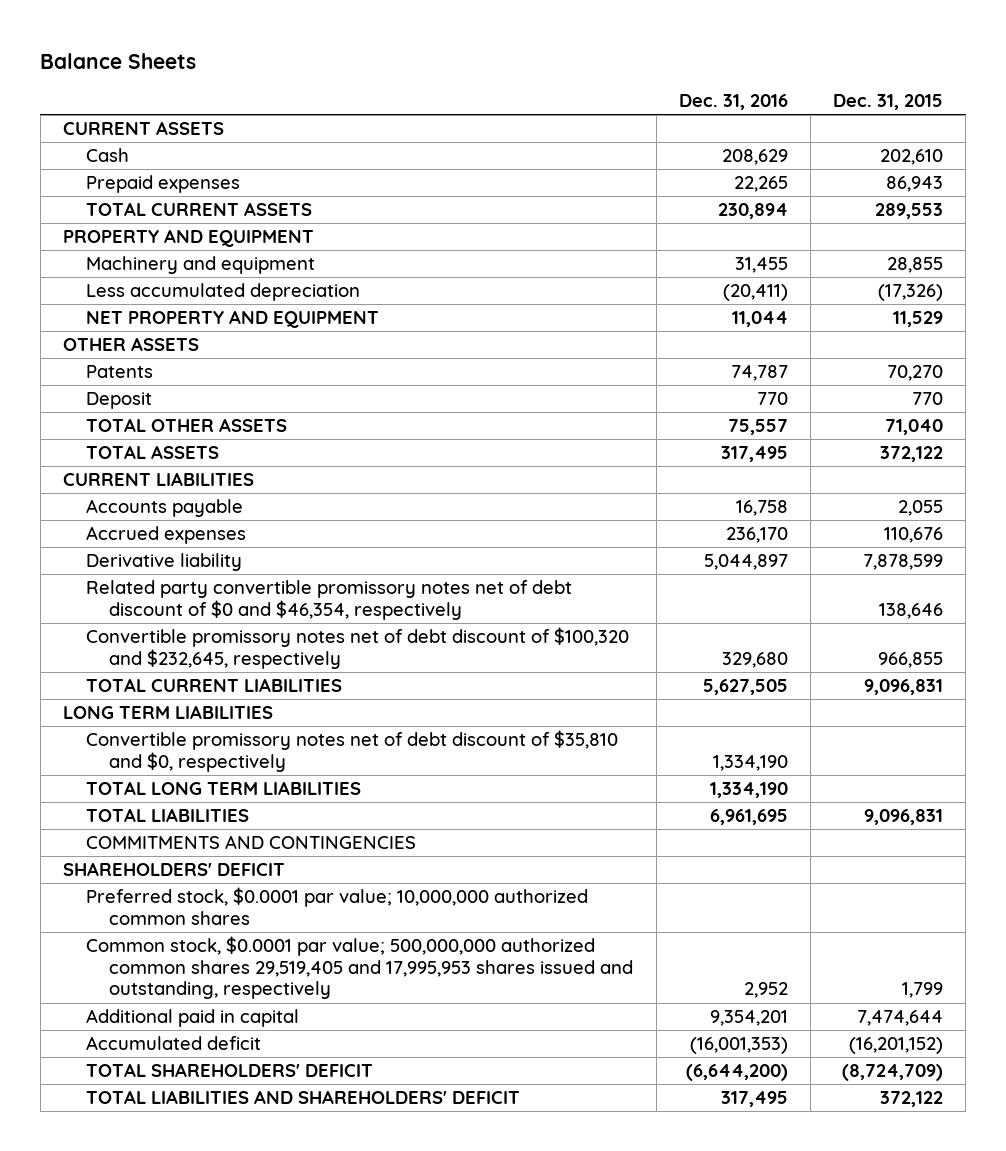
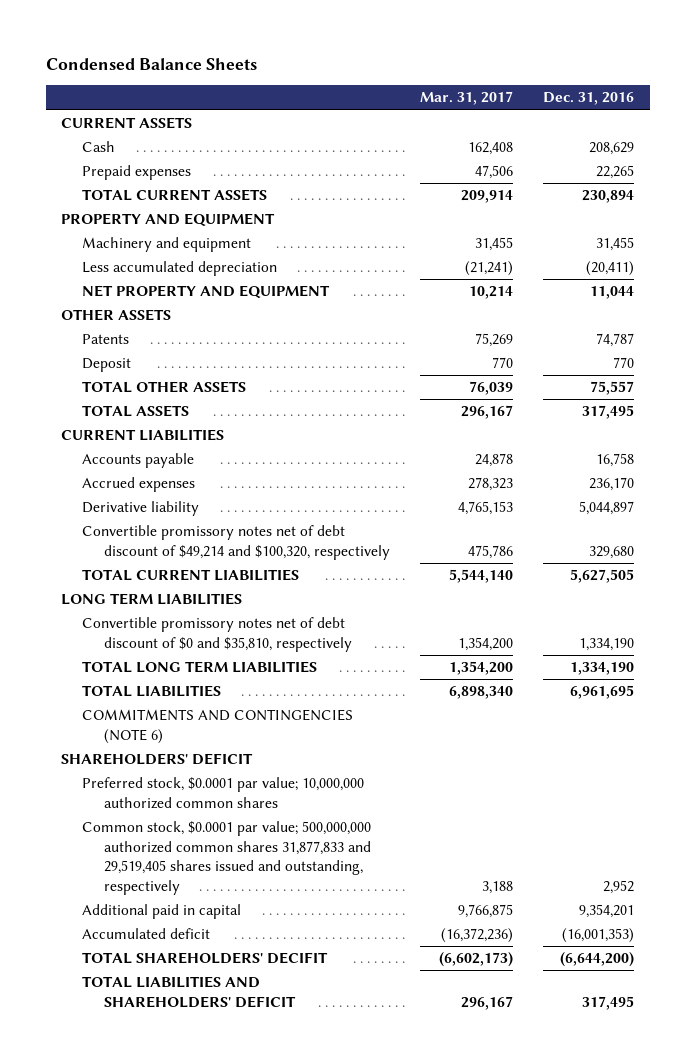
[40,52,197,69] Balance Sheets -> [46,57,258,70] Condensed Balance Sheets
[833,94,944,111] Dec. 31, 2015 -> none
none -> [419,91,513,106] Mar. 31, 2017
[86,580,573,620] Related party convertible promissory notes net of debt discount of $0 and $46,354, respectively -> none
[86,627,630,669] Convertible promissory notes net of debt discount of $100,320 and $232,645, respectively -> [82,525,390,560] Convertible promissory notes net of debt discount of $49,214 and $100,320, respectively
[86,730,619,772] Convertible promissory notes net of debt discount of $35,810 and $0, respectively -> [82,617,352,652] Convertible promissory notes net of debt discount of $0 and $35,810, respectively
[86,835,417,850] COMMITMENTS AND CONTINGENCIES -> [82,709,354,744] COMMITMENTS AND CONTINGENCIES (NOTE 6)
[86,936,634,1000] Common stock, $0.0001 par value; 500,000,000 authorized common shares 29,519,405 and 17,995,953 shares issued and outstanding, respectively -> [82,821,372,896] Common stock, $0.0001 par value; 500,000,000 authorized common shares 31,877,833 and 29,519,405 shares issued and outstanding, respectively
[86,1063,374,1078] TOTAL SHAREHOLDERS' DEFICIT -> [82,952,329,965] TOTAL SHAREHOLDERS' DECIFIT

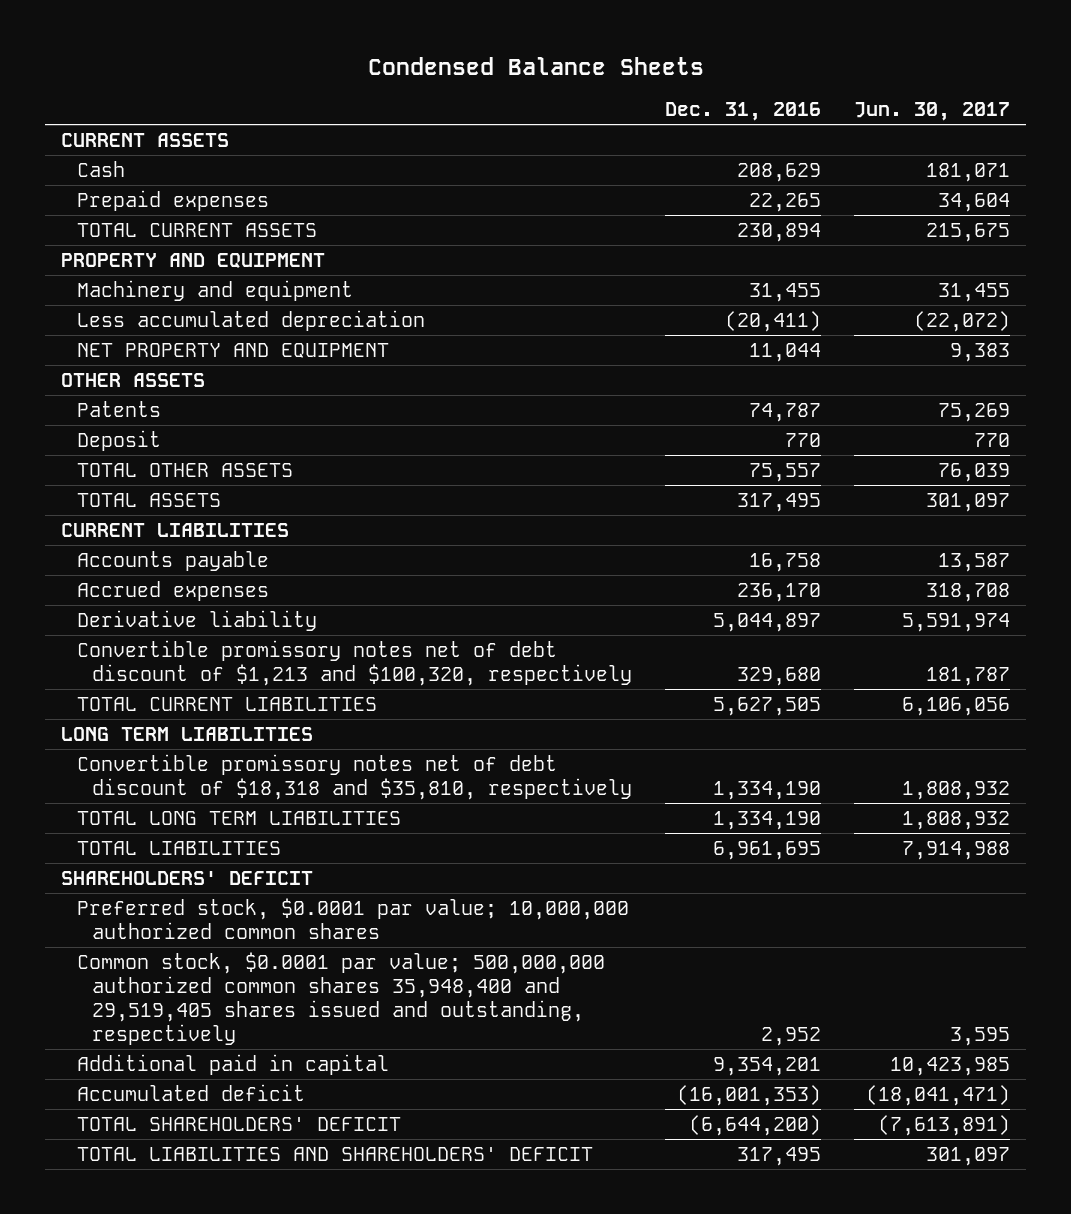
[419,91,513,106] Mar. 31, 2017 -> none
none -> [853,102,1010,122] Jun. 30, 2017
[82,525,390,560] Convertible promissory notes net of debt discount of $49,214 and $100,320, respectively -> [76,639,632,686] Convertible promissory notes net of debt discount of $1,213 and $100,320, respectively
[82,617,352,652] Convertible promissory notes net of debt discount of $0 and $35,810, respectively -> [76,753,632,800] Convertible promissory notes net of debt discount of $18,318 and $35,810, respectively
[82,709,354,744] COMMITMENTS AND CONTINGENCIES (NOTE 6) -> none
[82,821,372,896] Common stock, $0.0001 par value; 500,000,000 authorized common shares 31,877,833 and 29,519,405 shares issued and outstanding, respectively -> [76,951,605,1046] Common stock, $0.0001 par value; 500,000,000 authorized common shares 35,948,400 and 29,519,405 shares issued and outstanding, respectively
[82,952,329,965] TOTAL SHAREHOLDERS' DECIFIT -> [76,1116,401,1131] TOTAL SHAREHOLDERS' DEFICIT

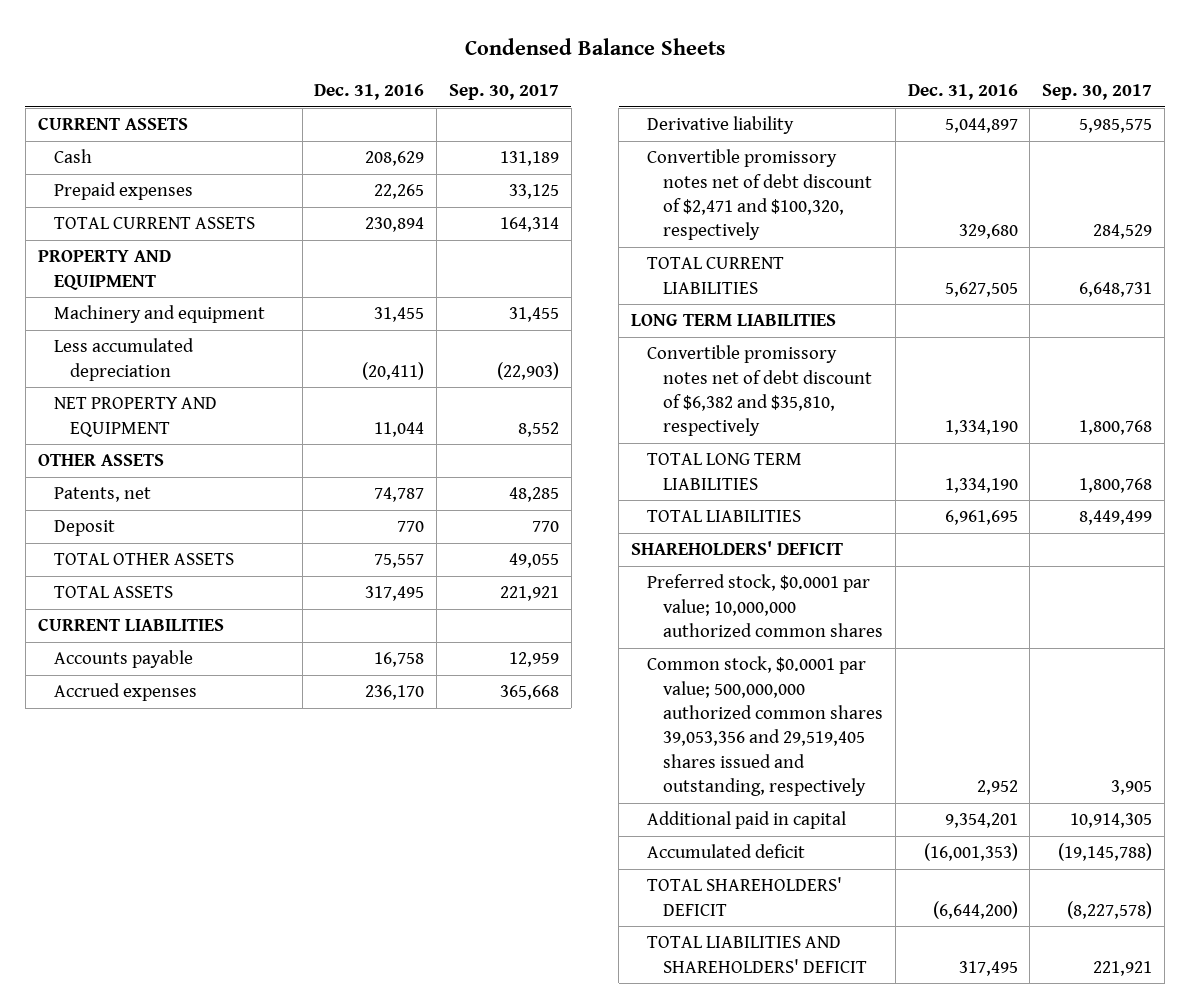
[853,102,1010,122] Jun. 30, 2017 -> none
none -> [449,84,560,101] Sep. 30, 2017
[76,400,161,417] Patents -> [53,487,151,503] Patents, net
[76,639,632,686] Convertible promissory notes net of debt discount of $1,213 and $100,320, respectively -> [647,149,873,241] Convertible promissory notes net of debt discount of $2,471 and $100,320, respectively
[76,753,632,800] Convertible promissory notes net of debt discount of $18,318 and $35,810, respectively -> [647,345,873,437] Convertible promissory notes net of debt discount of $6,382 and $35,810, respectively
[76,951,605,1046] Common stock, $0.0001 par value; 500,000,000 authorized common shares 35,948,400 and 29,519,405 shares issued and outstanding, respectively -> [647,656,884,796] Common stock, $0.0001 par value; 500,000,000 authorized common shares 39,053,356 and 29,519,405 shares issued and outstanding, respectively

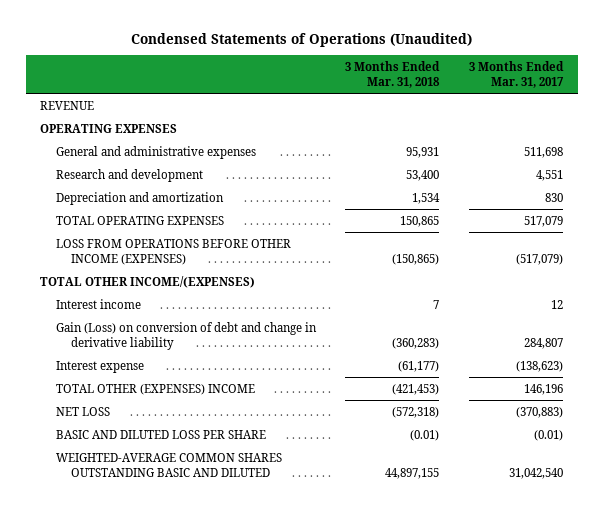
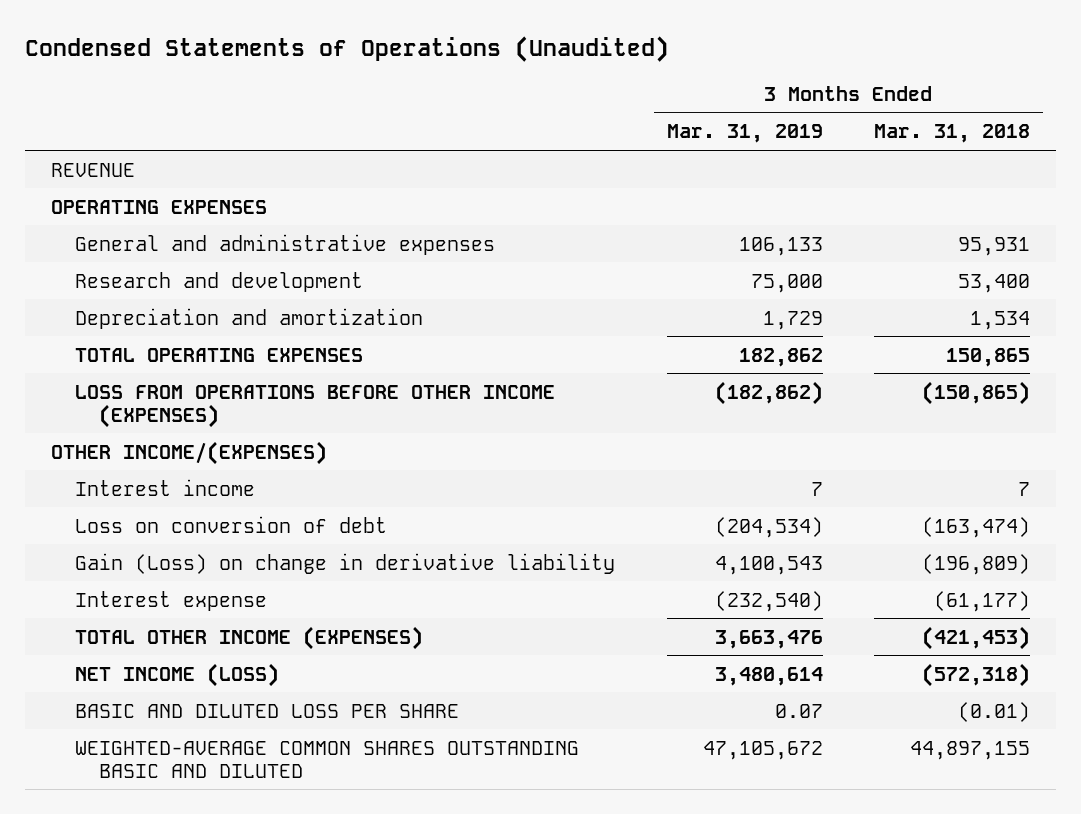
[469,60,565,88] 3 Months Ended Mar. 31, 2017 -> none
none -> [666,124,823,144] Mar. 31, 2019
[40,275,256,288] TOTAL OTHER INCOME/(EXPENSES) -> [51,440,328,465] OTHER INCOME/(EXPENSES)
none -> [75,515,388,533] Loss on conversion of debt
[55,321,317,350] Gain (Loss) on conversion of debt and change in derivative liability -> [75,552,616,574] Gain (Loss) on change in derivative liability
[392,337,440,349] (360,283) -> [921,553,1030,575] (196,809)
[55,383,255,395] TOTAL OTHER (EXPENSES) INCOME -> [75,625,424,650] TOTAL OTHER INCOME (EXPENSES)
[55,406,110,416] NET LOSS -> [75,662,280,687] NET INCOME (LOSS)

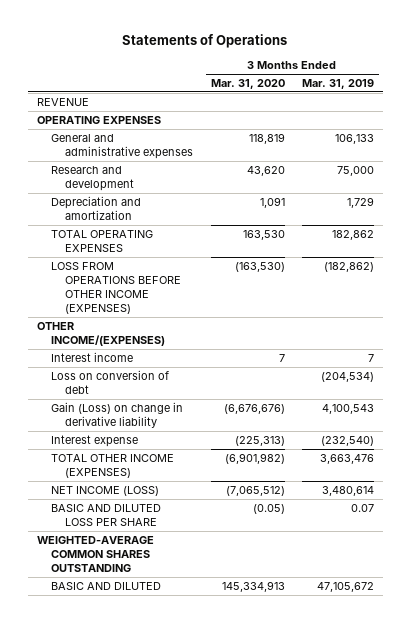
[25,35,670,62] Condensed Statements of Operations (Unaudited) -> [122,34,288,49] Statements of Operations
[873,124,1030,144] Mar. 31, 2018 -> none
none -> [210,78,285,89] Mar. 31, 2020
none -> [36,535,154,573] WEIGHTED-AVERAGE COMMON SHARES OUTSTANDING
[75,740,580,778] WEIGHTED-AVERAGE COMMON SHARES OUTSTANDING BASIC AND DILUTED -> [50,581,161,590] BASIC AND DILUTED

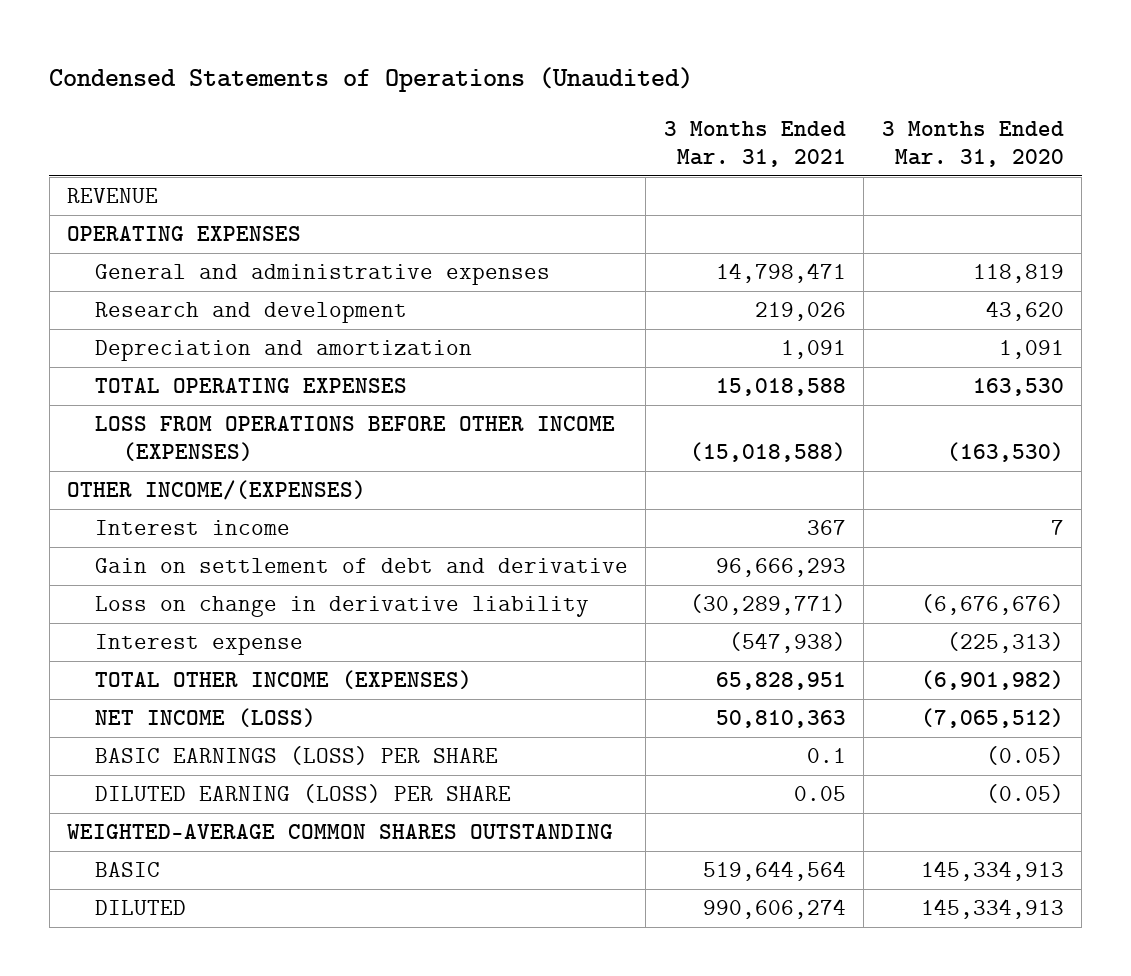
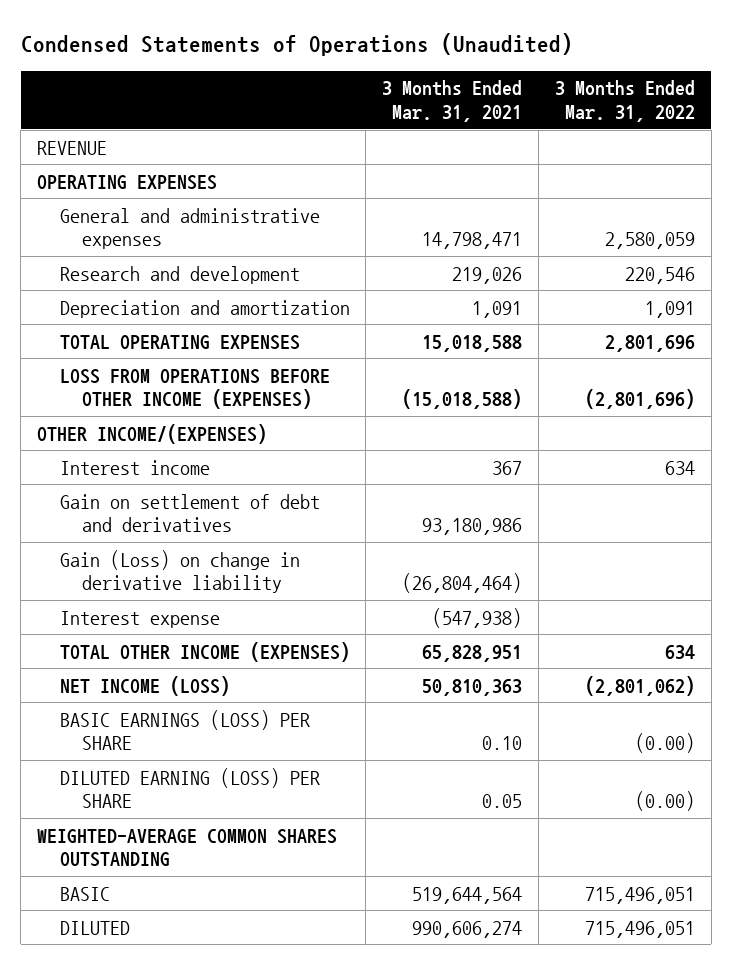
[881,120,1064,167] 3 Months Ended Mar. 31, 2020 -> none
none -> [554,80,695,122] 3 Months Ended Mar. 31, 2022
[95,558,629,574] Gain on settlement of debt and derivative -> [59,493,320,532] Gain on settlement of debt and derivatives
[715,558,846,578] 96,666,293 -> [422,517,523,535] 93,180,986
[95,596,590,618] Loss on change in derivative liability -> [59,549,300,593] Gain (Loss) on change in derivative liability
[689,594,846,616] (30,289,771) -> [402,572,523,593] (26,804,464)
[806,748,846,764] 0.1 -> [482,735,523,750] 0.10

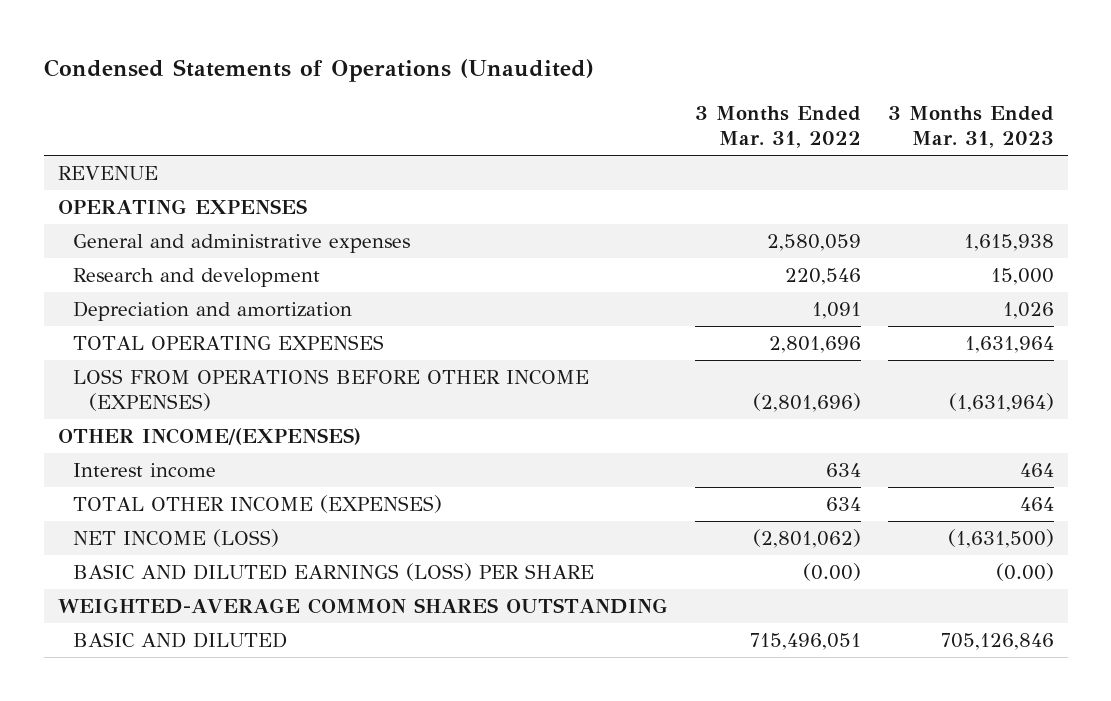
[382,80,523,122] 3 Months Ended Mar. 31, 2021 -> none
none -> [887,106,1054,149] 3 Months Ended Mar. 31, 2023
[59,493,320,532] Gain on settlement of debt and derivatives -> none
[59,549,300,593] Gain (Loss) on change in derivative liability -> none
[59,610,220,628] Interest expense -> none
[59,767,320,808] DILUTED EARNING (LOSS) PER SHARE -> none
[59,709,310,750] BASIC EARNINGS (LOSS) PER SHARE -> [73,562,595,581] BASIC AND DILUTED EARNINGS (LOSS) PER SHARE
[59,920,130,935] DILUTED -> none
[59,886,110,901] BASIC -> [73,631,288,648] BASIC AND DILUTED

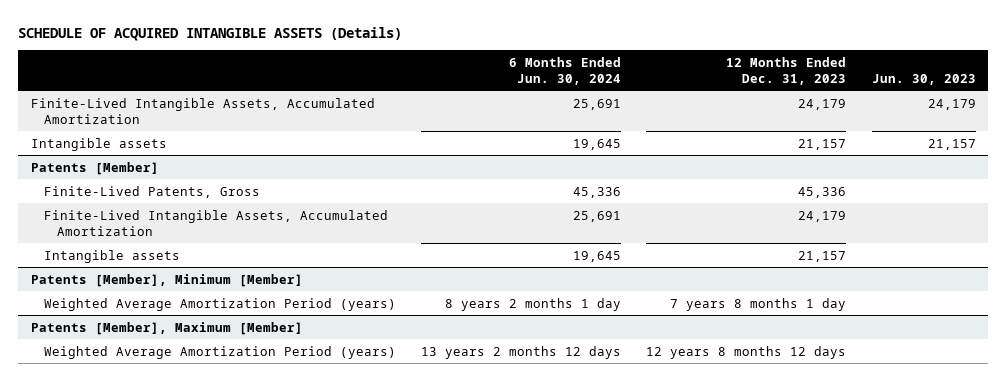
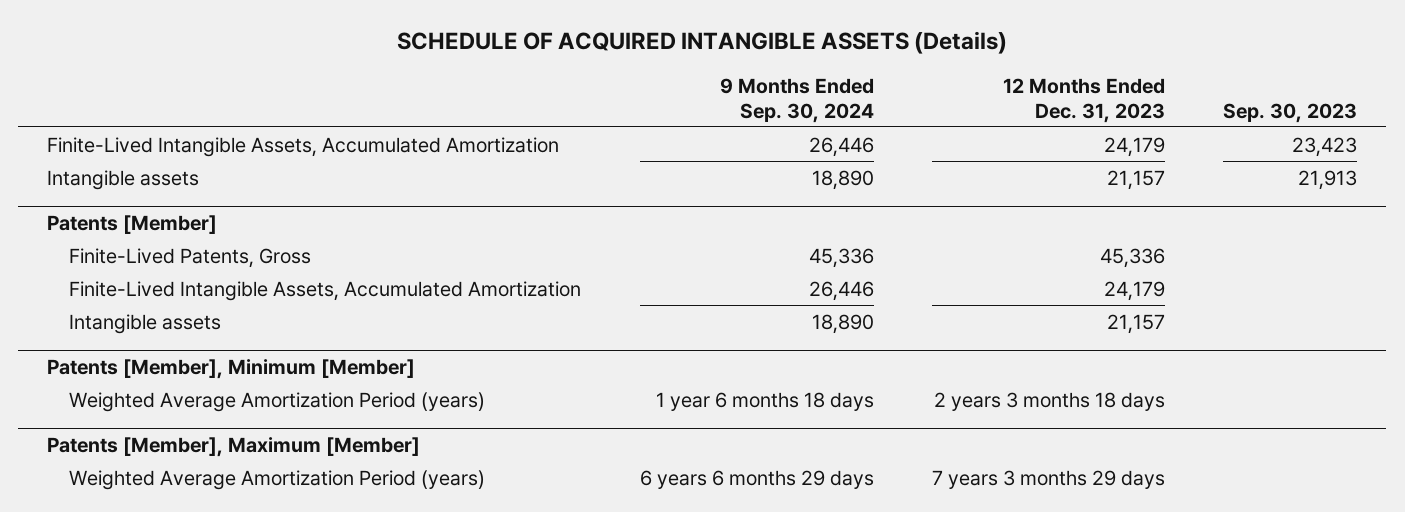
[509,56,622,85] 6 Months Ended Jun. 30, 2024 -> none
[871,73,976,85] Jun. 30, 2023 -> none
none -> [719,78,874,123] 9 Months Ended Sep. 30, 2024
none -> [1223,102,1358,123] Sep. 30, 2023
[670,297,847,311] 7 years 8 months 1 day -> [933,391,1165,411] 2 years 3 months 18 days
[646,345,847,359] 12 years 8 months 12 days -> [931,469,1165,489] 7 years 3 months 29 days

